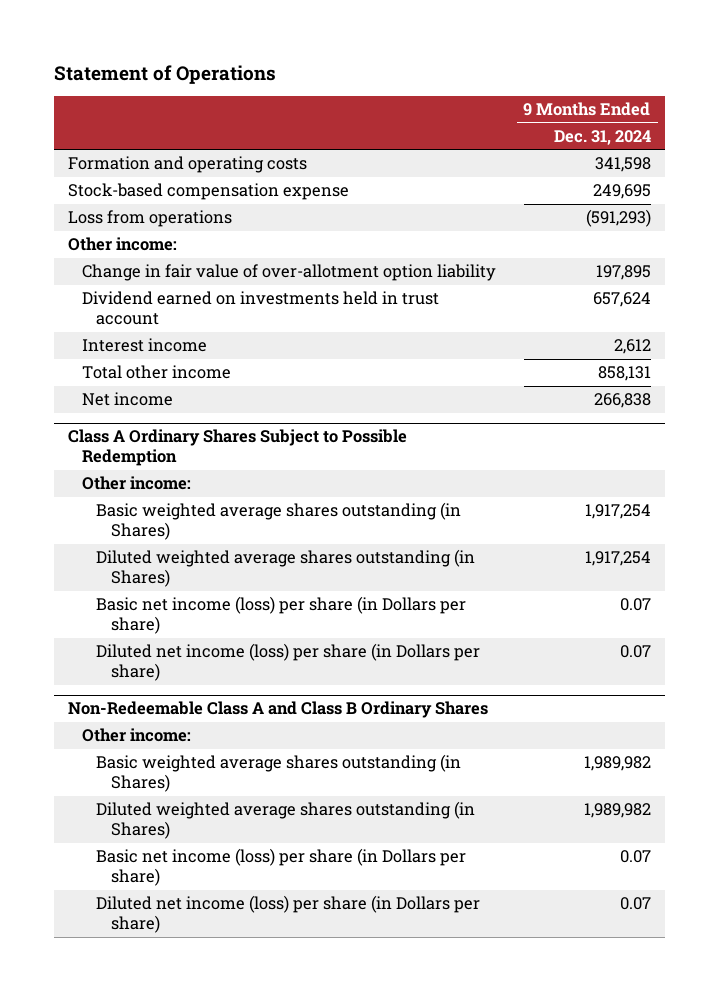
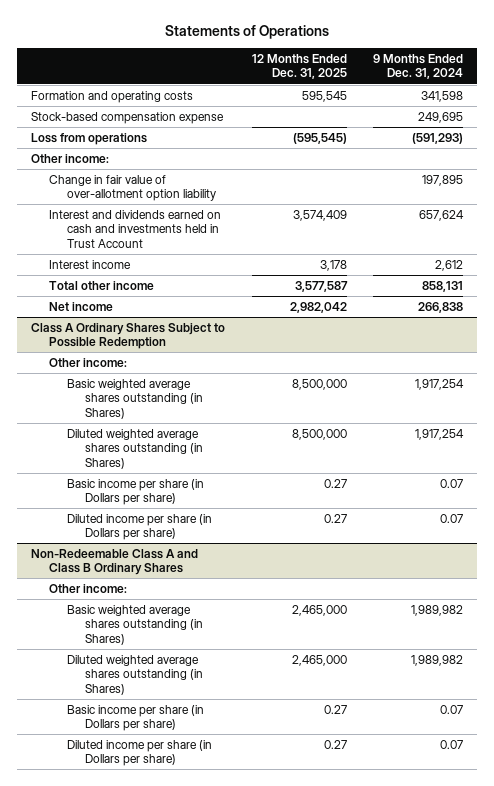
[54,64,277,84] Statement of Operations -> [165,25,330,40] Statements of Operations
none -> [251,54,347,80] 12 Months Ended Dec. 31, 2025
[82,291,440,326] Dividend earned on investments held in trust account -> [48,210,221,248] Interest and dividends earned on cash and investments held in Trust Account
[96,596,467,635] Basic net income (loss) per share (in Dollars per share) -> [66,479,204,506] Basic income per share (in Dollars per share)
[96,643,481,682] Diluted net income (loss) per share (in Dollars per share) -> [66,514,212,541] Diluted income per share (in Dollars per share)
[96,848,467,887] Basic net income (loss) per share (in Dollars per share) -> [66,705,204,732] Basic income per share (in Dollars per share)
[96,895,481,934] Diluted net income (loss) per share (in Dollars per share) -> [66,740,212,767] Diluted income per share (in Dollars per share)

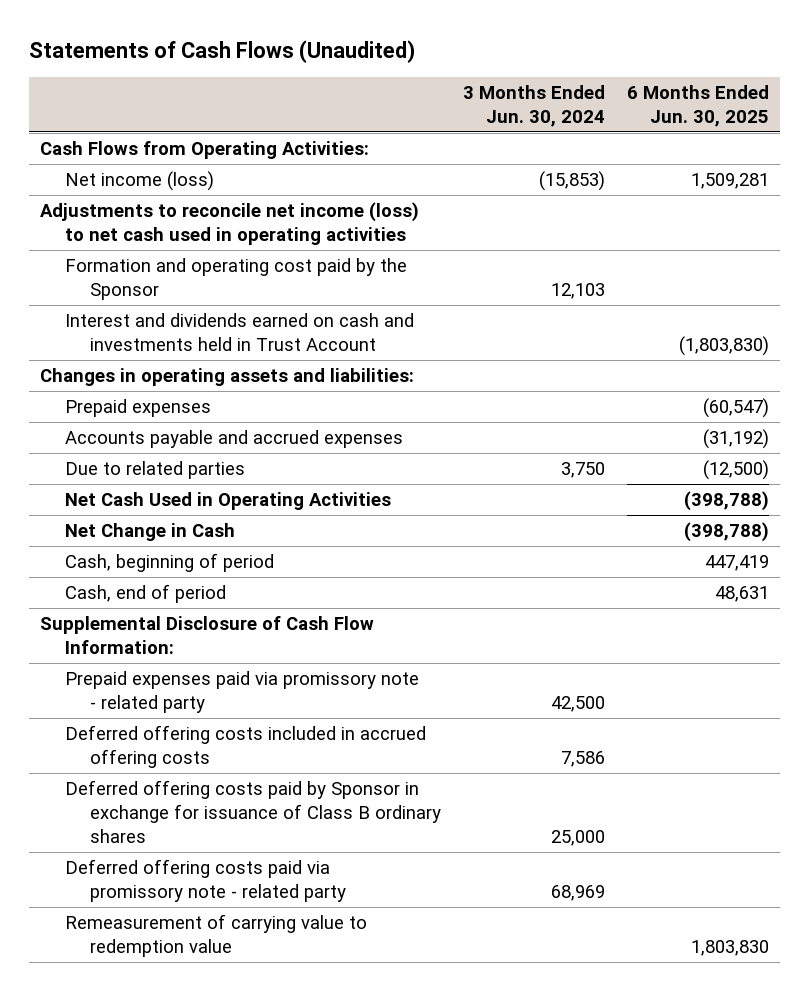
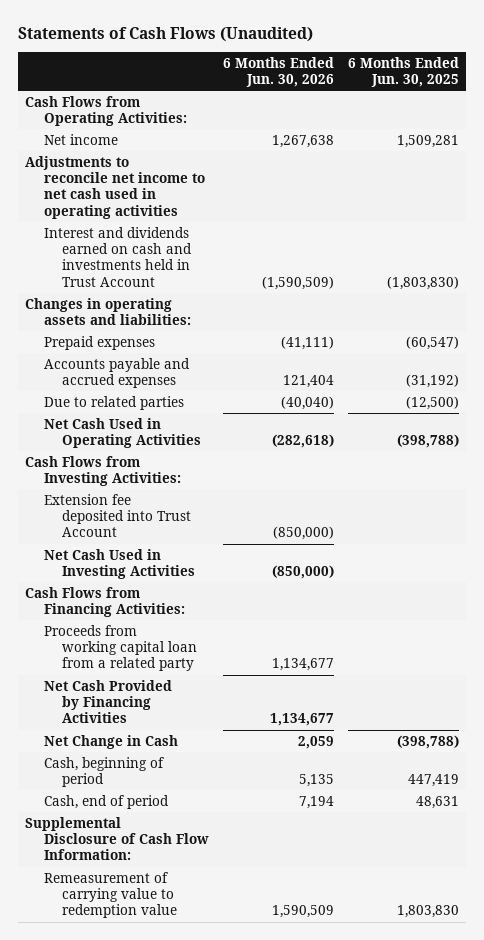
[462,84,605,127] 3 Months Ended Jun. 30, 2024 -> none
none -> [222,56,334,87] 6 Months Ended Jun. 30, 2026
[65,258,408,300] Formation and operating cost paid by the Sponsor -> none
[65,171,215,192] Net income (loss) -> [43,133,118,145] Net income
[40,202,420,245] Adjustments to reconcile net income (loss) to net cash used in operating activities -> [24,155,205,219] Adjustments to reconcile net income to net cash used in operating activities
none -> [24,455,181,487] Cash Flows from Investing Activities:
none -> [43,493,192,538] Extension fee deposited into Trust Account
none -> [43,548,196,580] Net Cash Used in Investing Activities
none -> [24,586,185,618] Cash Flows from Financing Activities:
none -> [43,624,198,672] Proceeds from working capital loan from a related party
none -> [43,679,172,724] Net Cash Provided by Financing Activities
[65,671,420,713] Prepaid expenses paid via promissory note - related party -> none
[65,725,427,768] Deferred offering costs included in accrued offering costs -> none
[65,780,441,843] Deferred offering costs paid by Sponsor in exchange for issuance of Class B ordinary shares -> none
[65,859,346,902] Deferred offering costs paid via promissory note - related party -> none

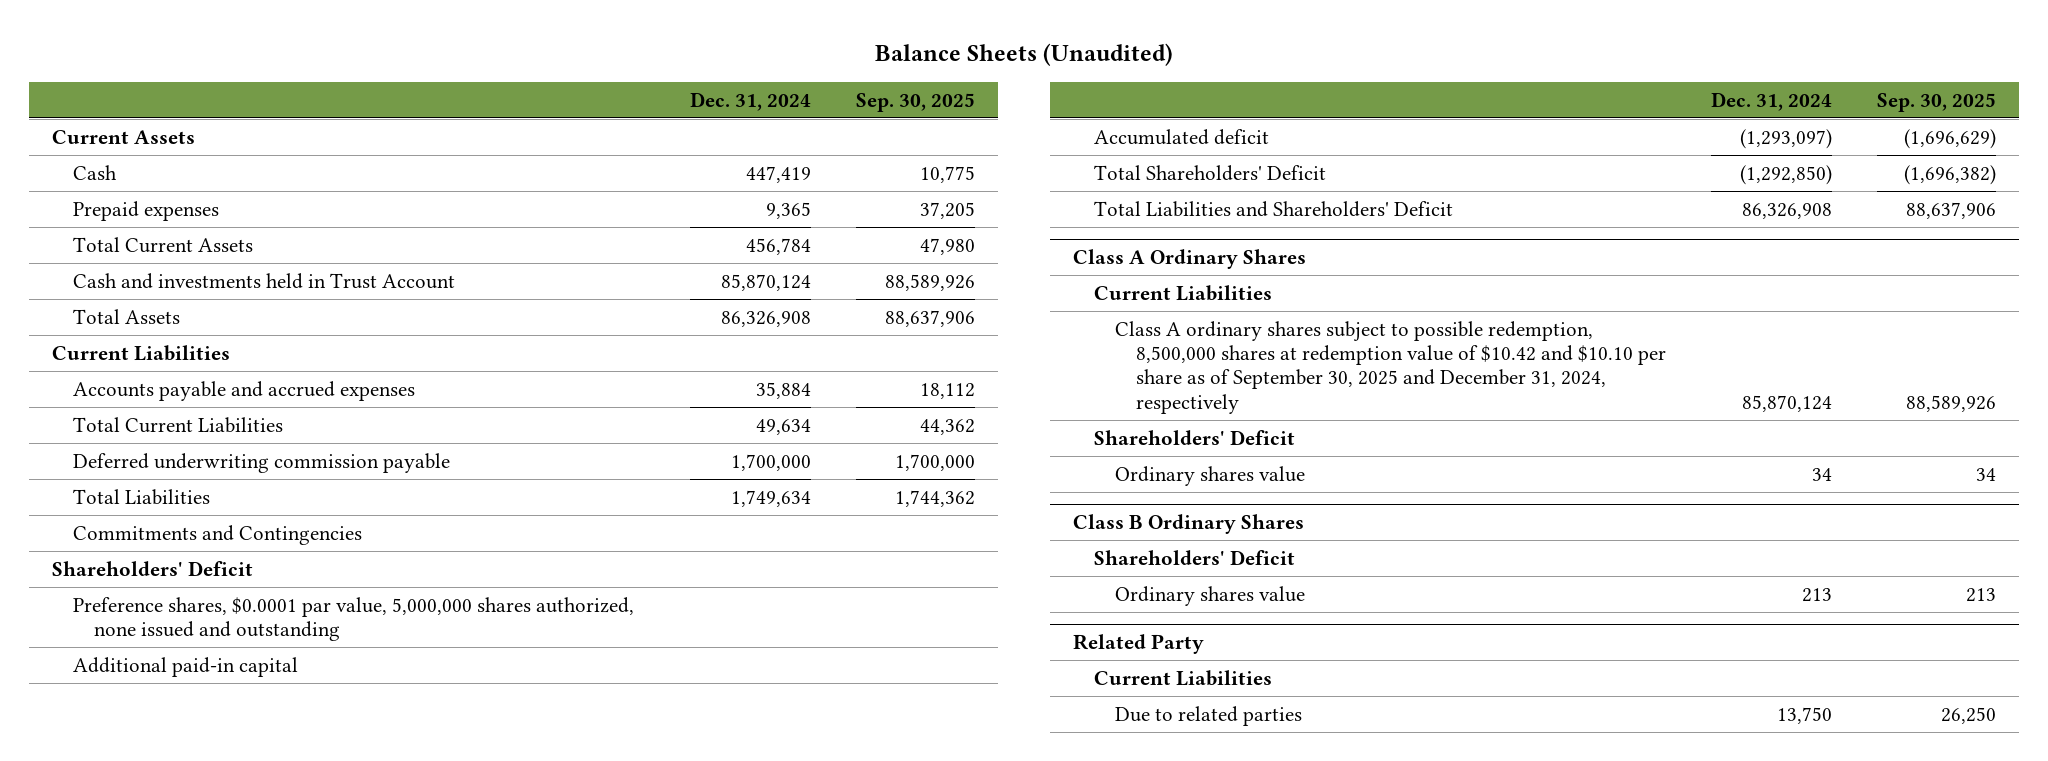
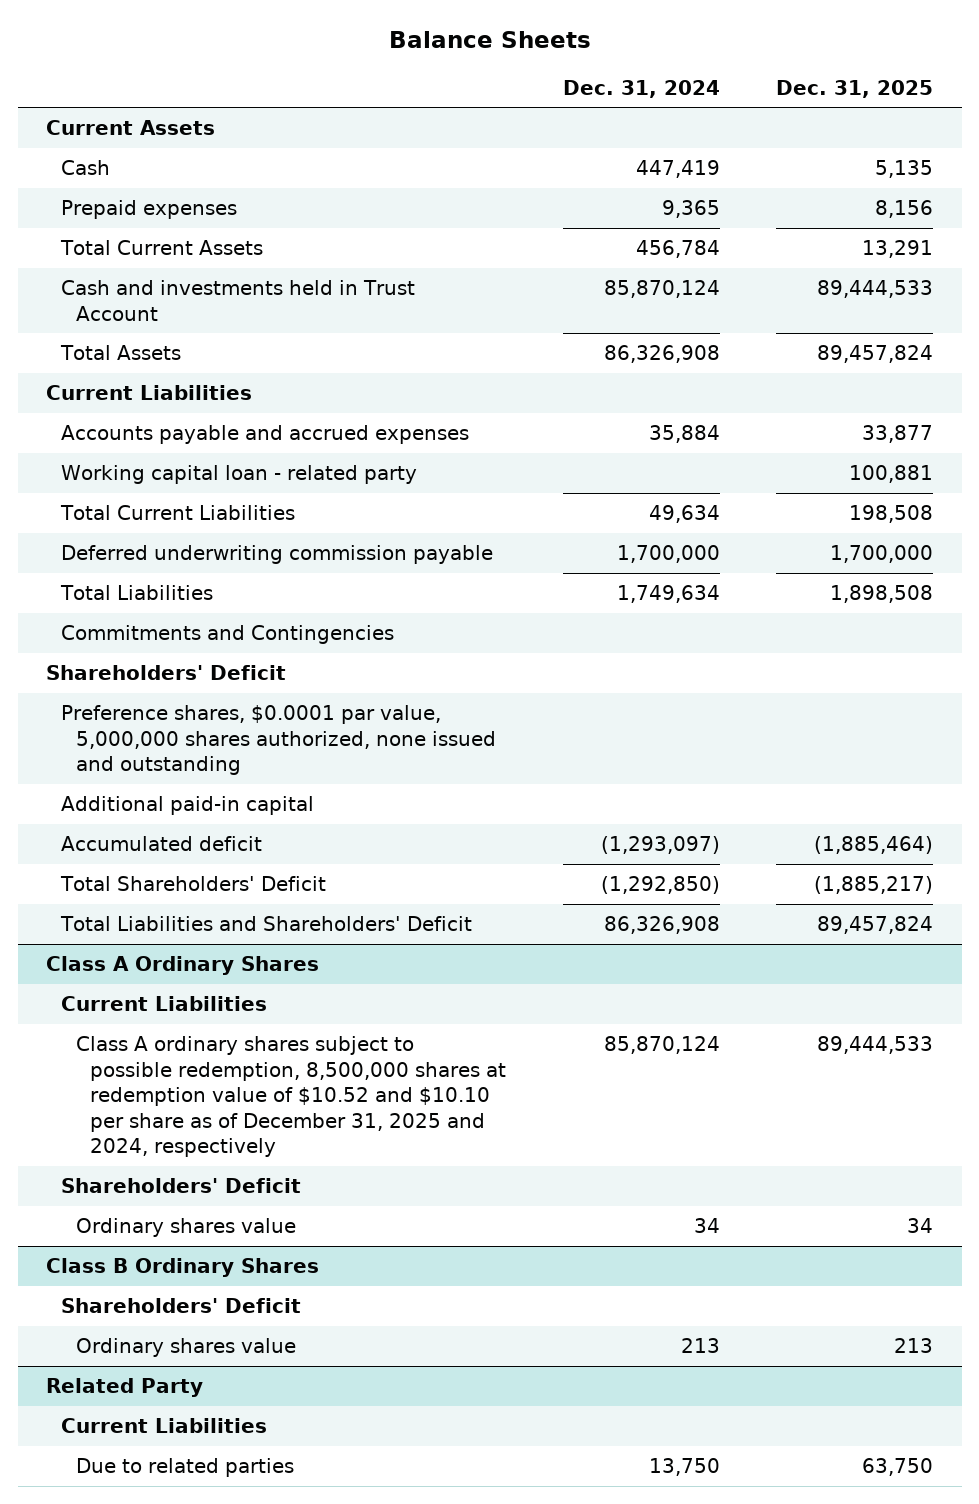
[874,43,1173,67] Balance Sheets (Unaudited) -> [388,31,591,49] Balance Sheets
[856,92,976,112] Sep. 30, 2025 -> none
none -> [776,79,934,98] Dec. 31, 2025
none -> [60,464,417,484] Working capital loan - related party
[1114,320,1666,414] Class A ordinary shares subject to possible redemption, 8,500,000 shares at redemption value of $10.42 and $10.10 per share as of September 30, 2025 and December 31, 2024, respectively -> [75,1035,507,1158] Class A ordinary shares subject to possible redemption, 8,500,000 shares at redemption value of $10.52 and $10.10 per share as of December 31, 2025 and 2024, respectively

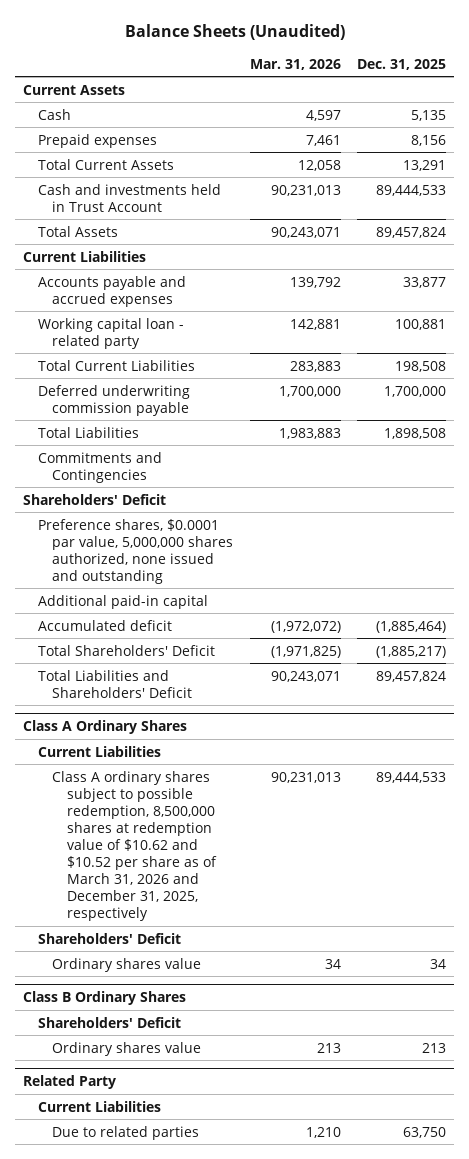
[388,31,591,49] Balance Sheets -> [124,23,345,40] Balance Sheets (Unaudited)
[562,79,720,98] Dec. 31, 2024 -> none
none -> [249,58,341,70] Mar. 31, 2026
[75,1035,507,1158] Class A ordinary shares subject to possible redemption, 8,500,000 shares at redemption value of $10.52 and $10.10 per share as of December 31, 2025 and 2024, respectively -> [52,770,217,922] Class A ordinary shares subject to possible redemption, 8,500,000 shares at redemption value of $10.62 and $10.52 per share as of March 31, 2026 and December 31, 2025, respectively

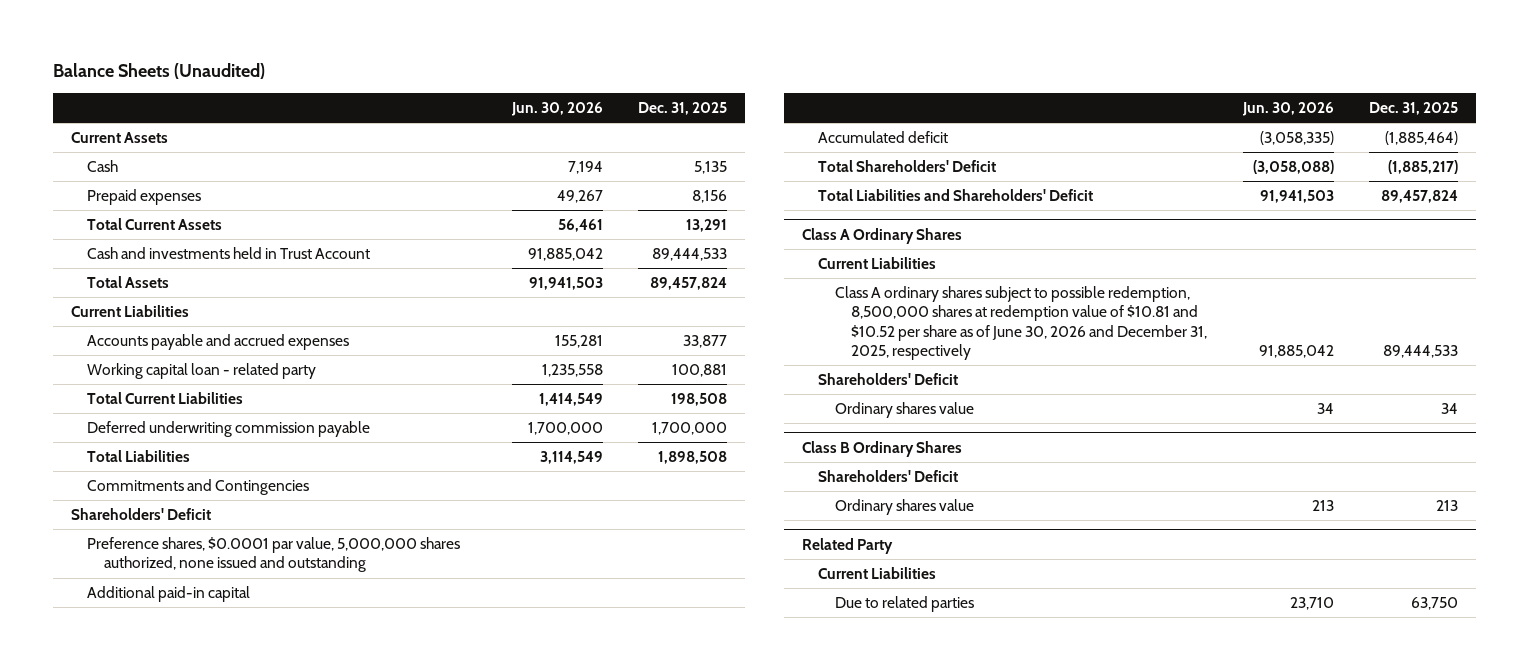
[249,58,341,70] Mar. 31, 2026 -> none
none -> [510,101,603,116] Jun. 30, 2026
[52,770,217,922] Class A ordinary shares subject to possible redemption, 8,500,000 shares at redemption value of $10.62 and $10.52 per share as of March 31, 2026 and December 31, 2025, respectively -> [834,286,1208,361] Class A ordinary shares subject to possible redemption, 8,500,000 shares at redemption value of $10.81 and $10.52 per share as of June 30, 2026 and December 31, 2025, respectively

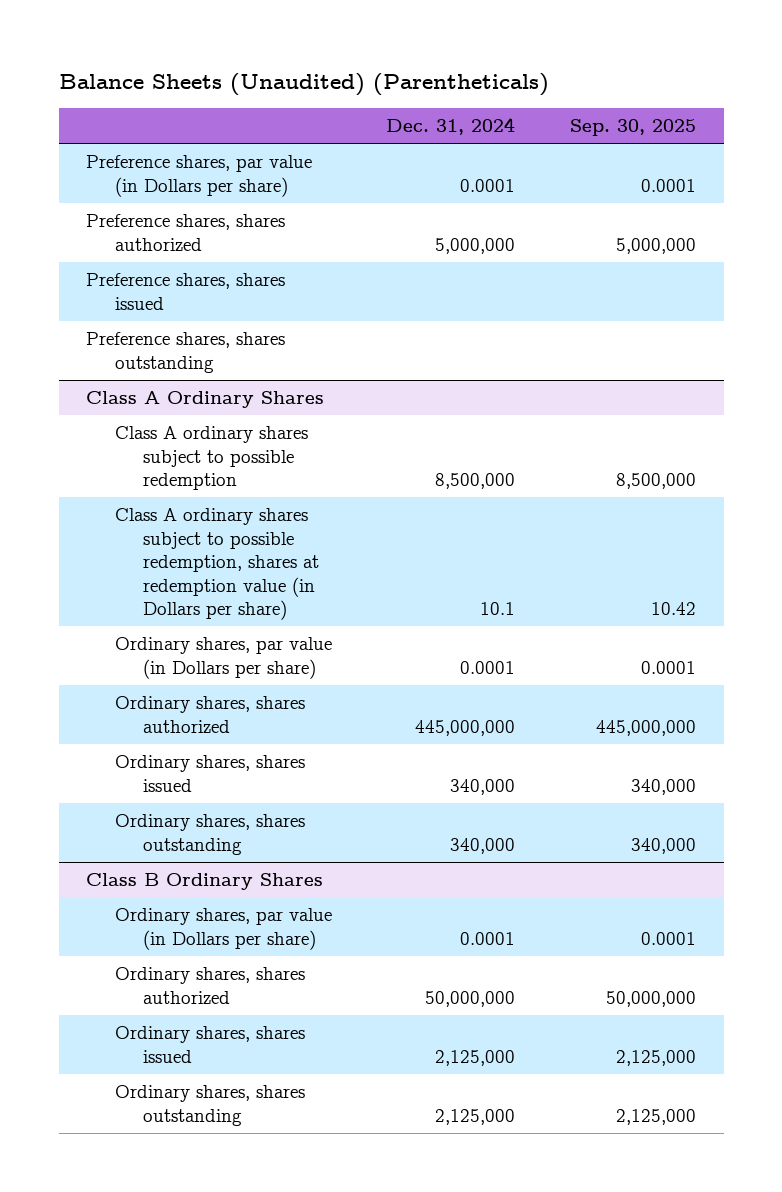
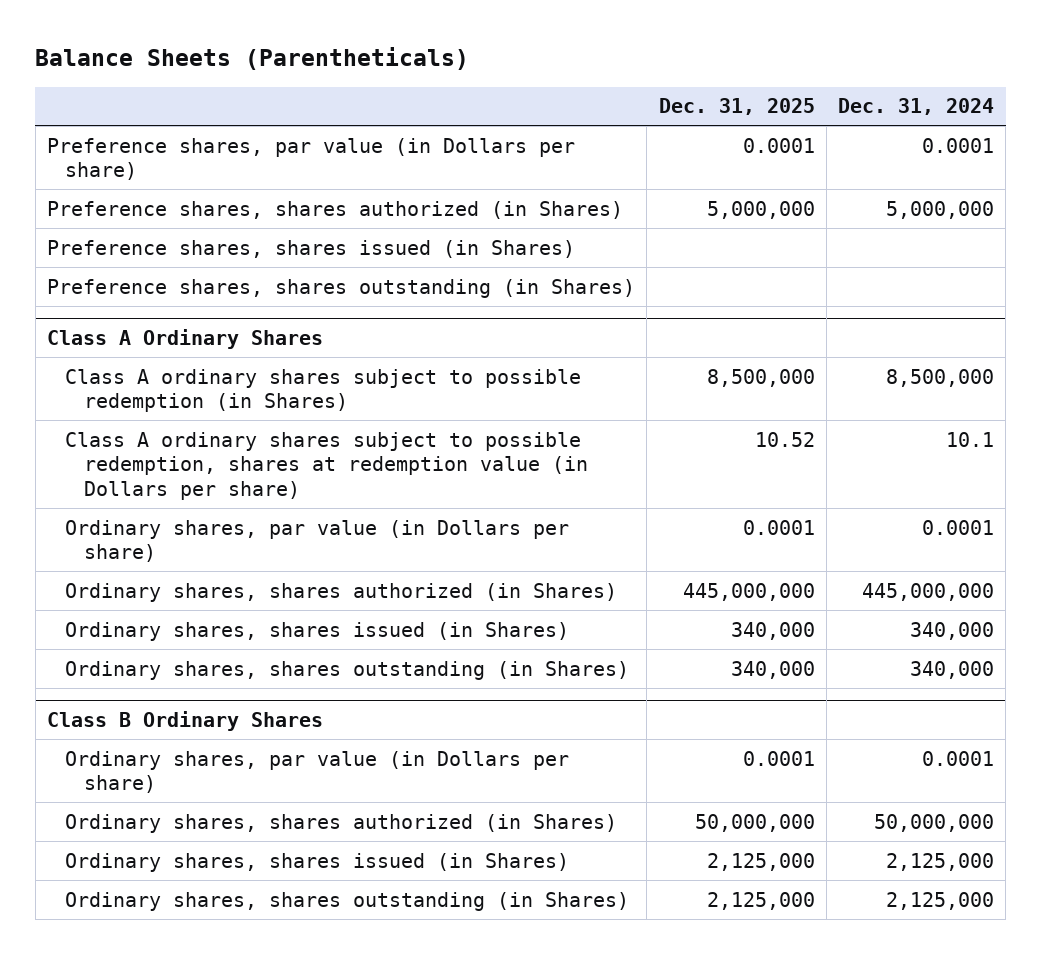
[58,72,549,96] Balance Sheets (Unaudited) (Parentheticals) -> [35,47,470,71] Balance Sheets (Parentheticals)
[570,119,697,137] Sep. 30, 2025 -> none
none -> [658,98,815,116] Dec. 31, 2025
[86,214,286,251] Preference shares, shares authorized -> [47,200,624,219] Preference shares, shares authorized (in Shares)
[86,273,286,310] Preference shares, shares issued -> [47,239,576,258] Preference shares, shares issued (in Shares)
[86,332,286,373] Preference shares, shares outstanding -> [47,278,636,298] Preference shares, shares outstanding (in Shares)
[114,426,308,491] Class A ordinary shares subject to possible redemption -> [65,368,582,413] Class A ordinary shares subject to possible redemption (in Shares)
[114,696,305,733] Ordinary shares, shares authorized -> [65,582,618,602] Ordinary shares, shares authorized (in Shares)
[114,755,305,792] Ordinary shares, shares issued -> [65,621,570,641] Ordinary shares, shares issued (in Shares)
[114,814,305,855] Ordinary shares, shares outstanding -> [65,660,630,680] Ordinary shares, shares outstanding (in Shares)
[114,967,305,1004] Ordinary shares, shares authorized -> [65,813,618,833] Ordinary shares, shares authorized (in Shares)
[114,1026,305,1063] Ordinary shares, shares issued -> [65,852,570,872] Ordinary shares, shares issued (in Shares)
[114,1085,305,1126] Ordinary shares, shares outstanding -> [65,891,630,911] Ordinary shares, shares outstanding (in Shares)

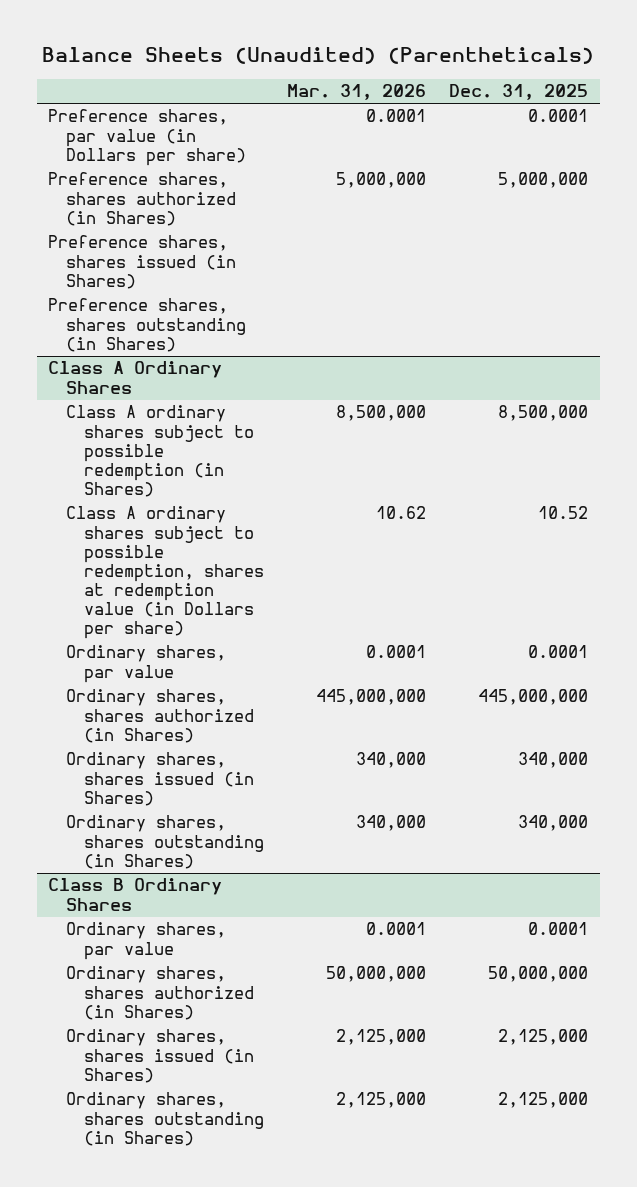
[35,47,470,71] Balance Sheets (Parentheticals) -> [42,47,595,65] Balance Sheets (Unaudited) (Parentheticals)
[838,98,995,116] Dec. 31, 2024 -> none
none -> [287,84,427,101] Mar. 31, 2026
[65,519,570,563] Ordinary shares, par value (in Dollars per share) -> [66,645,227,683] Ordinary shares, par value
[65,750,570,794] Ordinary shares, par value (in Dollars per share) -> [66,922,227,960] Ordinary shares, par value

